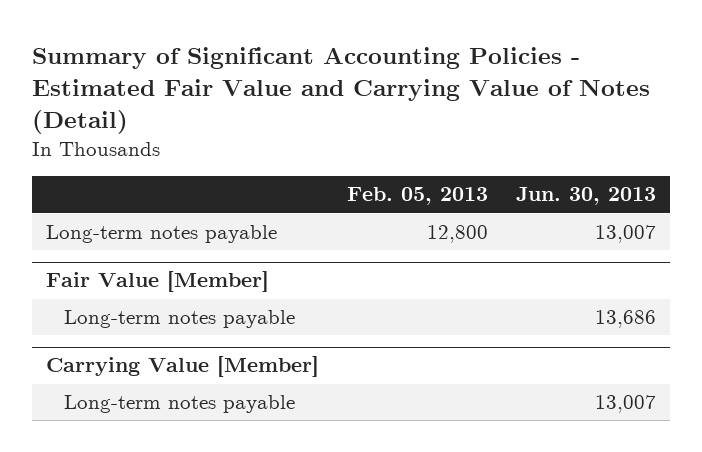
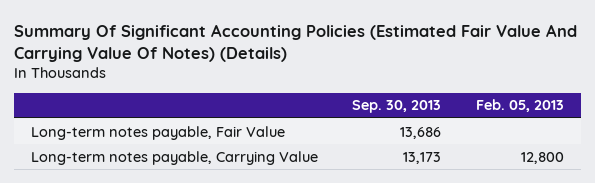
[32,47,651,134] Summary of Significant Accounting Policies - Estimated Fair Value and Carrying Value of Notes (Detail) -> [14,23,578,62] Summary Of Significant Accounting Policies (Estimated Fair Value And Carrying Value Of Notes) (Details)
[515,187,656,206] Jun. 30, 2013 -> none
none -> [352,100,442,114] Sep. 30, 2013
[46,271,270,293] Fair Value [Member] -> none
[63,310,295,329] Long-term notes payable -> none
[46,356,320,378] Carrying Value [Member] -> none
[63,395,295,414] Long-term notes payable -> none
none -> [31,125,286,140] Long-term notes payable, Fair Value
[46,225,278,244] Long-term notes payable -> [31,150,319,165] Long-term notes payable, Carrying Value

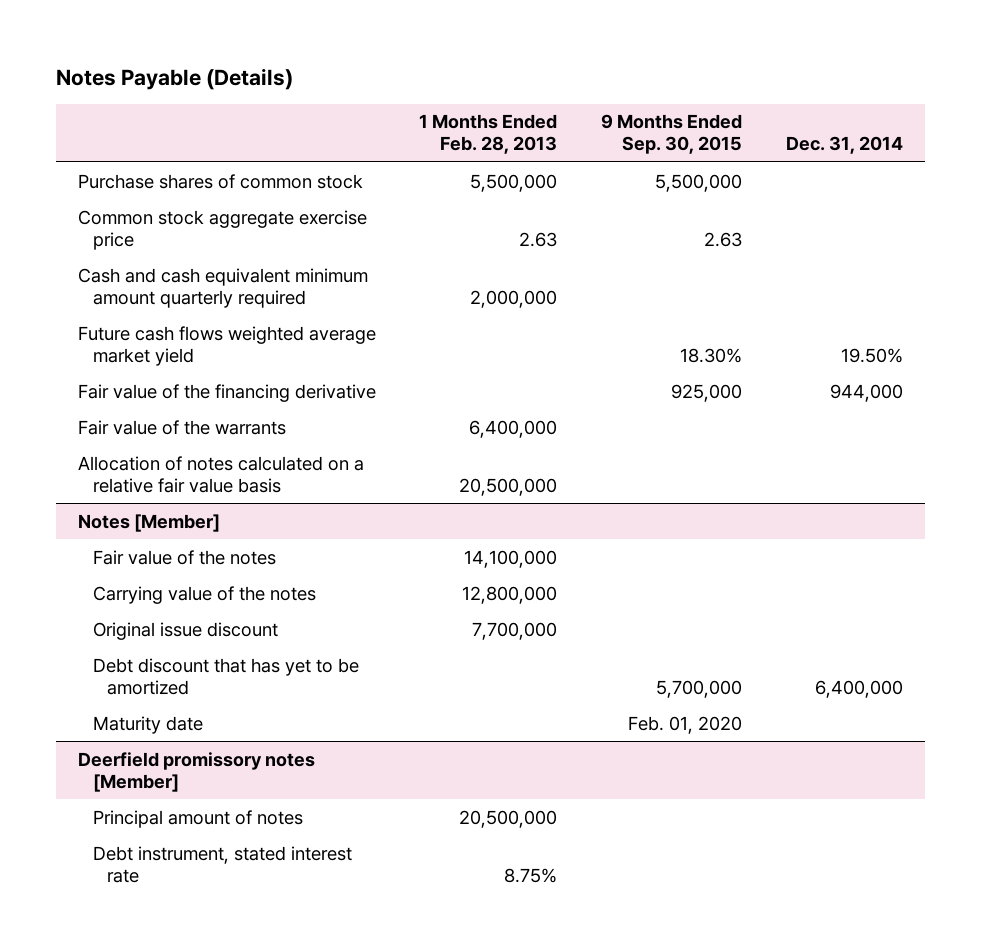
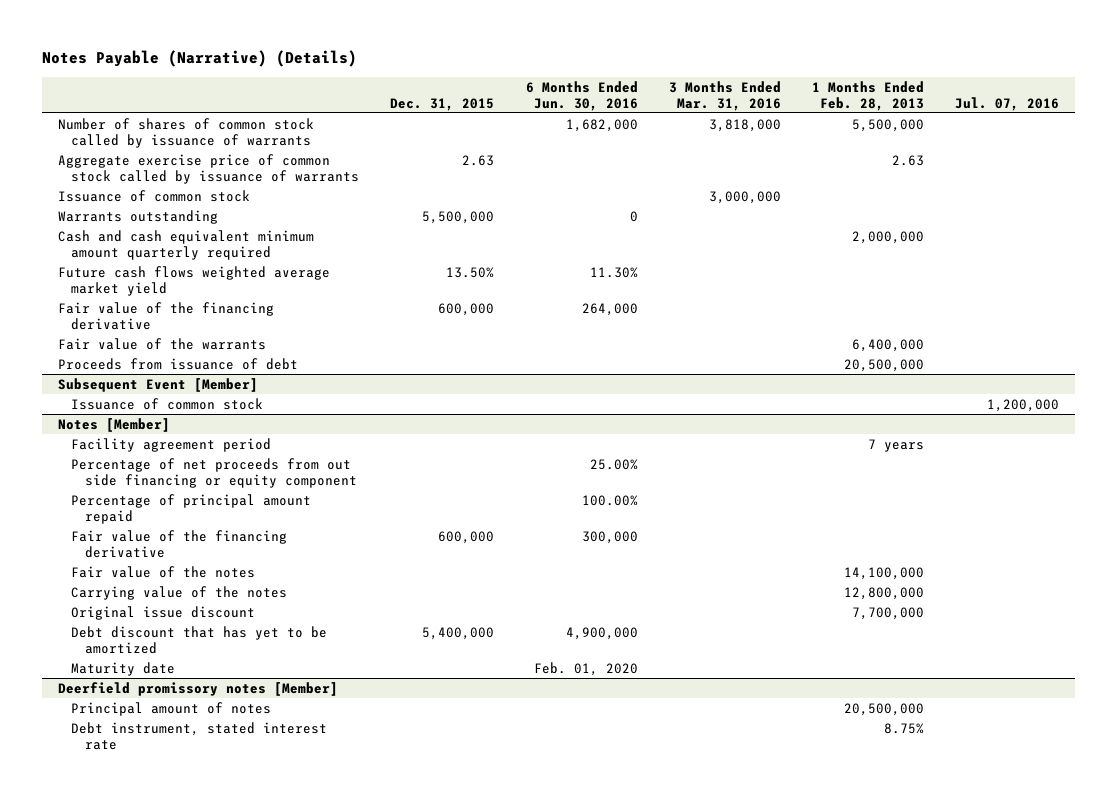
[55,67,293,90] Notes Payable (Details) -> [42,50,358,68] Notes Payable (Narrative) (Details)
[601,114,743,155] 9 Months Ended Sep. 30, 2015 -> none
[785,136,903,155] Dec. 31, 2014 -> none
none -> [390,97,495,111] Dec. 31, 2015
none -> [525,80,638,111] 6 Months Ended Jun. 30, 2016
none -> [668,80,781,111] 3 Months Ended Mar. 31, 2016
none -> [955,96,1060,111] Jul. 07, 2016
[77,173,363,189] Purchase shares of common stock -> [57,117,314,148] Number of shares of common stock called by issuance of warrants
[77,209,367,250] Common stock aggregate exercise price -> [57,153,360,184] Aggregate exercise price of common stock called by issuance of warrants
none -> [57,189,250,202] Issuance of common stock
none -> [57,209,218,224] Warrants outstanding
[77,455,364,493] Allocation of notes calculated on a relative fair value basis -> [57,357,298,370] Proceeds from issuance of debt
none -> [57,377,258,392] Subsequent Event [Member]
none -> [71,397,264,410] Issuance of common stock
none -> [71,437,272,452] Facility agreement period
none -> [71,457,357,488] Percentage of net proceeds from out side financing or equity component
none -> [71,493,312,524] Percentage of principal amount repaid
none -> [71,529,288,558] Fair value of the financing derivative

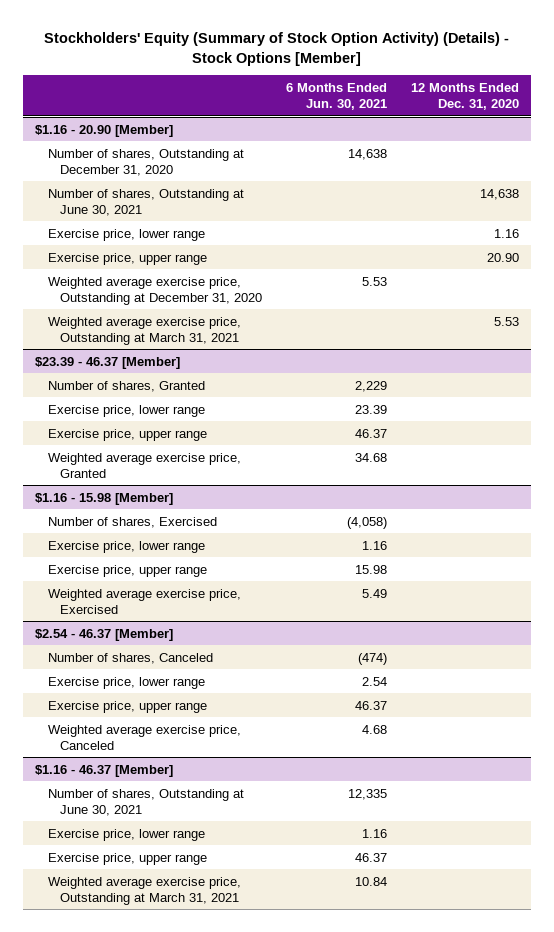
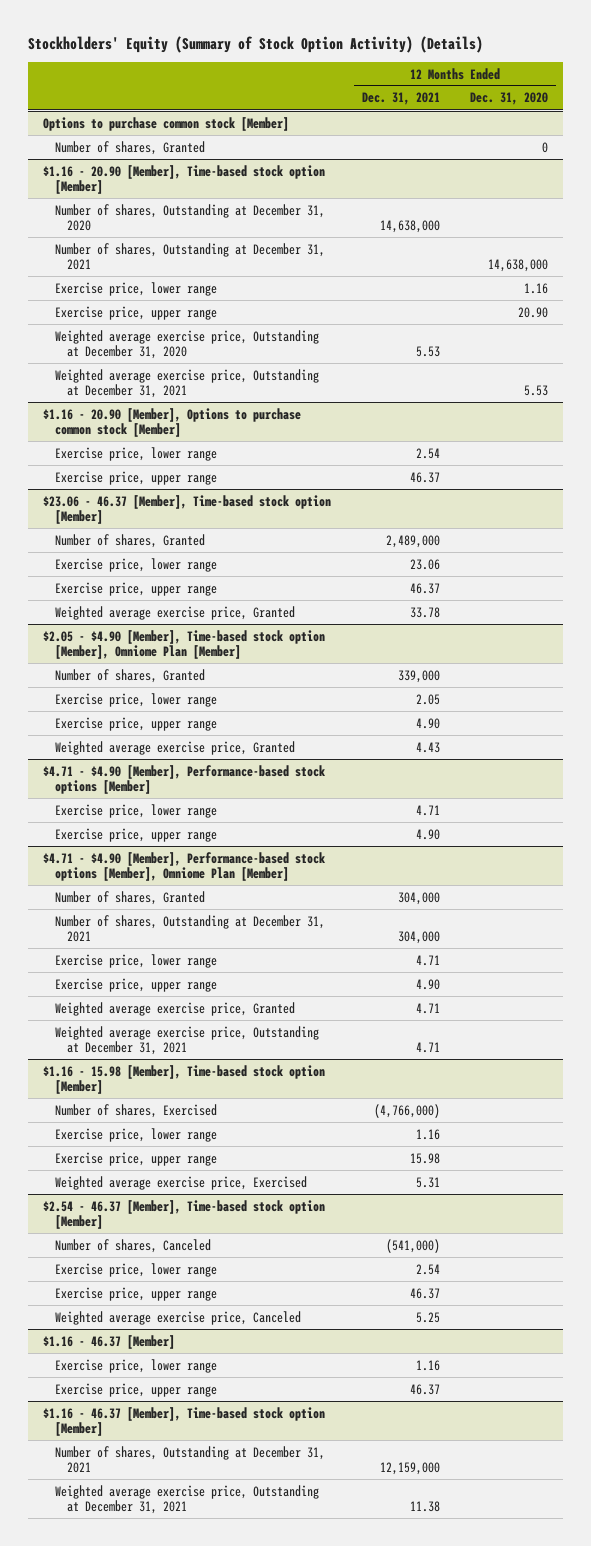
[43,31,509,66] Stockholders' Equity (Summary of Stock Option Activity) (Details) - Stock Options [Member] -> [27,35,483,53] Stockholders' Equity (Summary of Stock Option Activity) (Details)
[286,83,388,110] 6 Months Ended Jun. 30, 2021 -> none
none -> [361,92,440,106] Dec. 31, 2021
none -> [43,116,290,131] Options to purchase common stock [Member]
none -> [55,140,206,155] Number of shares, Granted
[34,124,173,137] $1.16 - 20.90 [Member] -> [43,164,326,195] $1.16 - 20.90 [Member], Time-based stock option [Member]
[47,188,244,216] Number of shares, Outstanding at June 30, 2021 -> [55,242,326,271] Number of shares, Outstanding at December 31, 2021
[479,188,519,200] 14,638 -> [488,259,549,273] 14,638,000
[34,356,180,369] $23.39 - 46.37 [Member] -> none
[47,380,205,392] Number of shares, Granted -> none
[47,404,205,417] Exercise price, lower range -> none
[47,428,207,441] Exercise price, upper range -> none
[47,452,241,478] Weighted average exercise price, Granted -> none
[47,316,241,345] Weighted average exercise price, Outstanding at March 31, 2021 -> [55,368,320,399] Weighted average exercise price, Outstanding at December 31, 2021
none -> [43,407,302,438] $1.16 - 20.90 [Member], Options to purchase common stock [Member]
none -> [55,446,218,461] Exercise price, lower range
none -> [55,470,218,485] Exercise price, upper range
none -> [43,494,332,525] $23.06 - 46.37 [Member], Time-based stock option [Member]
none -> [55,533,206,548] Number of shares, Granted
none -> [55,557,218,572] Exercise price, lower range
none -> [55,581,218,596] Exercise price, upper range
none -> [55,605,296,620] Weighted average exercise price, Granted
none -> [43,629,326,660] $2.05 - $4.90 [Member], Time-based stock option [Member], Omniome Plan [Member]
none -> [55,668,206,683] Number of shares, Granted
none -> [55,692,218,707] Exercise price, lower range
none -> [55,716,218,731] Exercise price, upper range
none -> [55,740,296,755] Weighted average exercise price, Granted
none -> [43,764,326,795] $4.71 - $4.90 [Member], Performance-based stock options [Member]
none -> [55,803,218,818] Exercise price, lower range
none -> [55,827,218,842] Exercise price, upper range
none -> [43,851,326,882] $4.71 - $4.90 [Member], Performance-based stock options [Member], Omniome Plan [Member]
none -> [55,890,206,905] Number of shares, Granted
none -> [55,914,326,943] Number of shares, Outstanding at December 31, 2021
none -> [55,953,218,968] Exercise price, lower range
none -> [55,977,218,992] Exercise price, upper range
none -> [55,1001,296,1016] Weighted average exercise price, Granted
none -> [55,1025,320,1056] Weighted average exercise price, Outstanding at December 31, 2021
[34,492,173,505] $1.16 - 15.98 [Member] -> [43,1064,326,1095] $1.16 - 15.98 [Member], Time-based stock option [Member]
[34,628,173,641] $2.54 - 46.37 [Member] -> [43,1199,326,1230] $2.54 - 46.37 [Member], Time-based stock option [Member]
[47,788,244,816] Number of shares, Outstanding at June 30, 2021 -> none
[47,876,241,905] Weighted average exercise price, Outstanding at March 31, 2021 -> none
none -> [43,1406,326,1437] $1.16 - 46.37 [Member], Time-based stock option [Member]
none -> [55,1445,326,1474] Number of shares, Outstanding at December 31, 2021
none -> [55,1484,320,1515] Weighted average exercise price, Outstanding at December 31, 2021

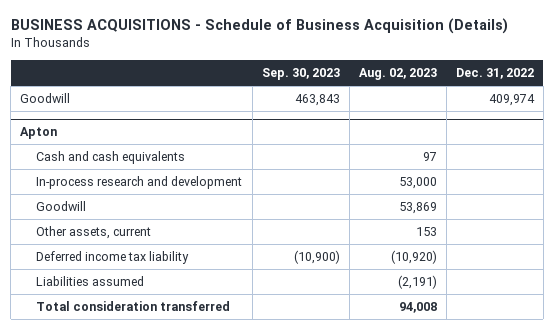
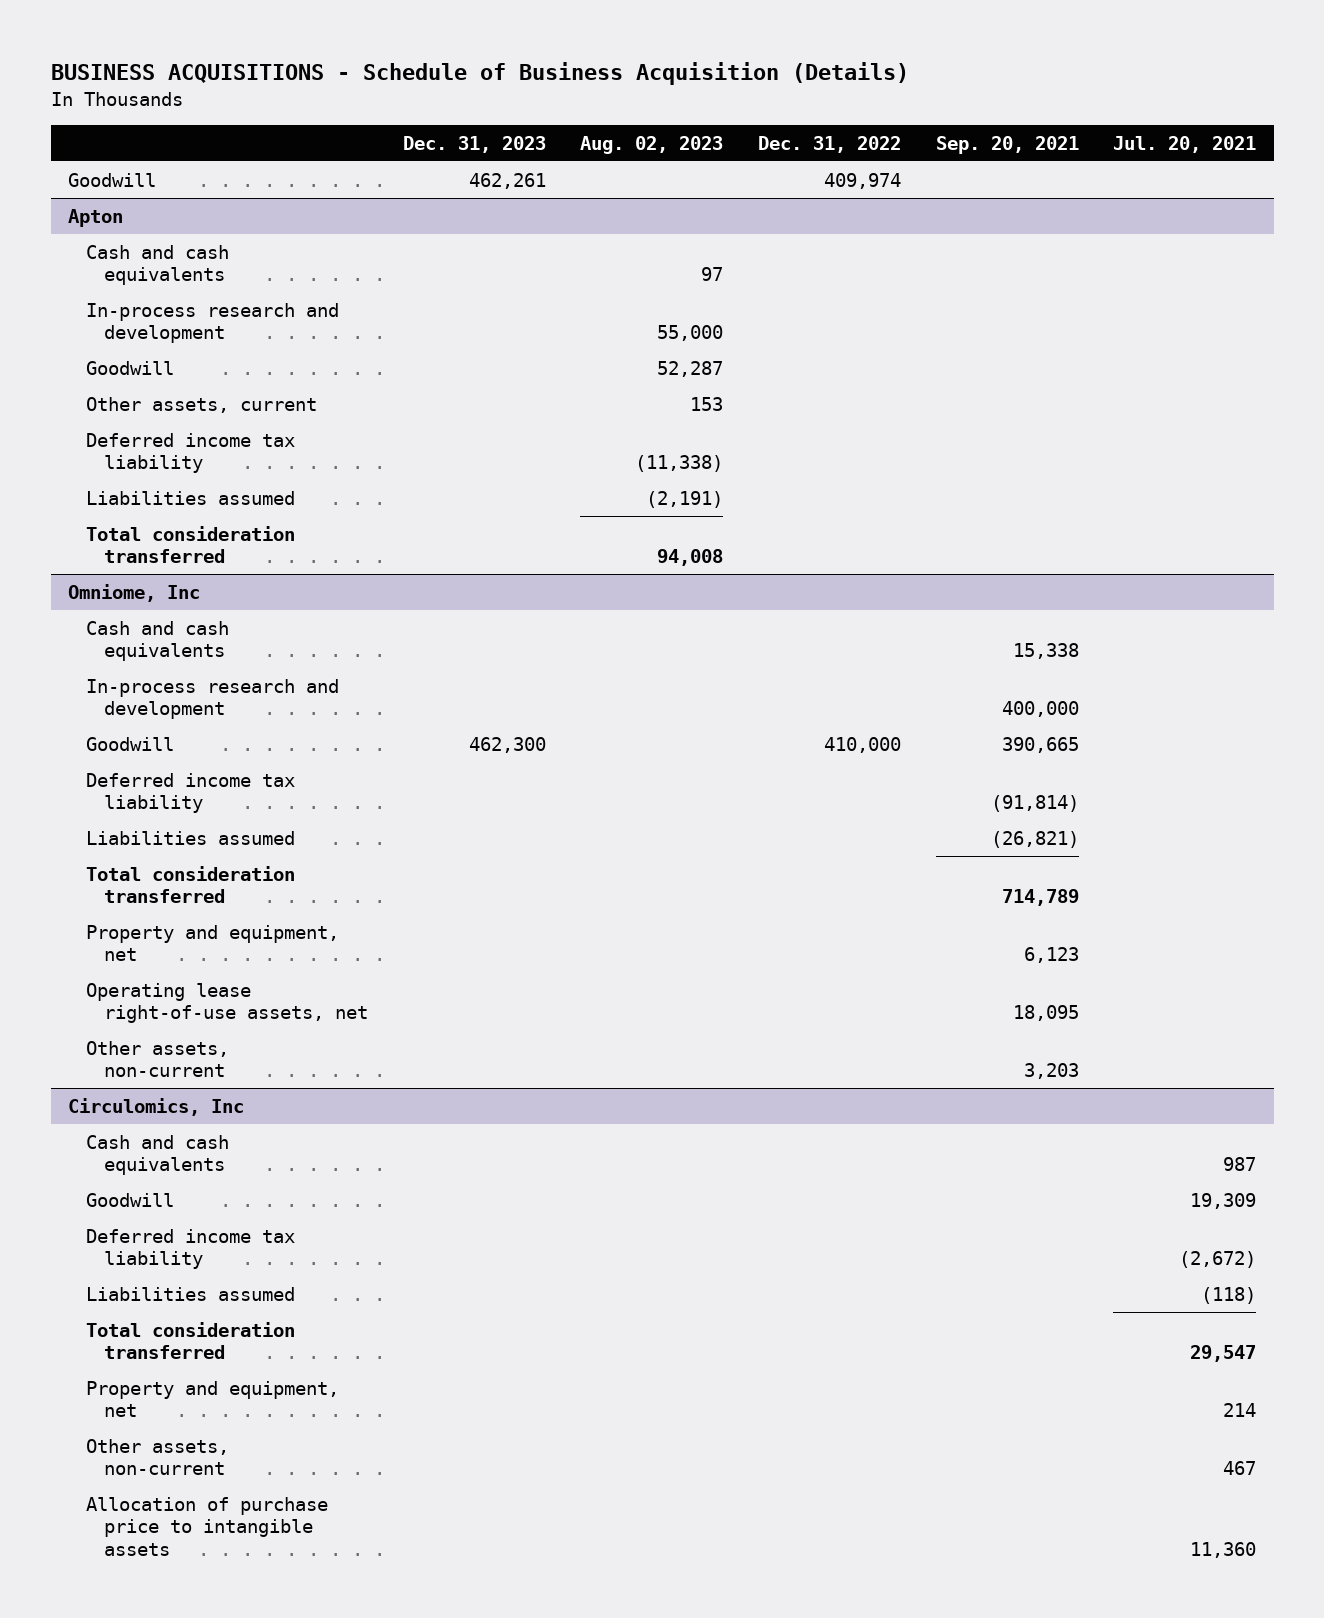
[261,67,340,80] Sep. 30, 2023 -> none
none -> [402,135,546,153] Dec. 31, 2023
none -> [935,135,1079,154] Sep. 20, 2021
none -> [1113,135,1257,153] Jul. 20, 2021
[398,177,437,190] 53,000 -> [657,325,724,342] 55,000
[398,202,437,215] 53,869 -> [657,361,724,378] 52,287
[390,250,437,265] (10,920) -> [635,455,724,473] (11,338)
none -> [68,584,201,603] Omniome, Inc
none -> [86,621,230,662] Cash and cash equivalents
none -> [86,679,340,720] In-process research and development
none -> [86,737,175,752] Goodwill
none -> [86,773,296,814] Deferred income tax liability
none -> [86,831,296,846] Liabilities assumed
none -> [86,866,296,904] Total consideration transferred
none -> [86,925,340,962] Property and equipment, net
none -> [86,983,368,1024] Operating lease right-of-use assets, net
none -> [86,1041,230,1078] Other assets, non-current
none -> [68,1098,245,1117] Circulomics, Inc
none -> [86,1135,230,1176] Cash and cash equivalents
none -> [86,1193,175,1208] Goodwill
none -> [86,1229,296,1270] Deferred income tax liability
none -> [86,1287,296,1302] Liabilities assumed
none -> [86,1322,296,1360] Total consideration transferred
none -> [86,1381,340,1418] Property and equipment, net
none -> [86,1439,230,1476] Other assets, non-current
none -> [86,1497,329,1556] Allocation of purchase price to intangible assets

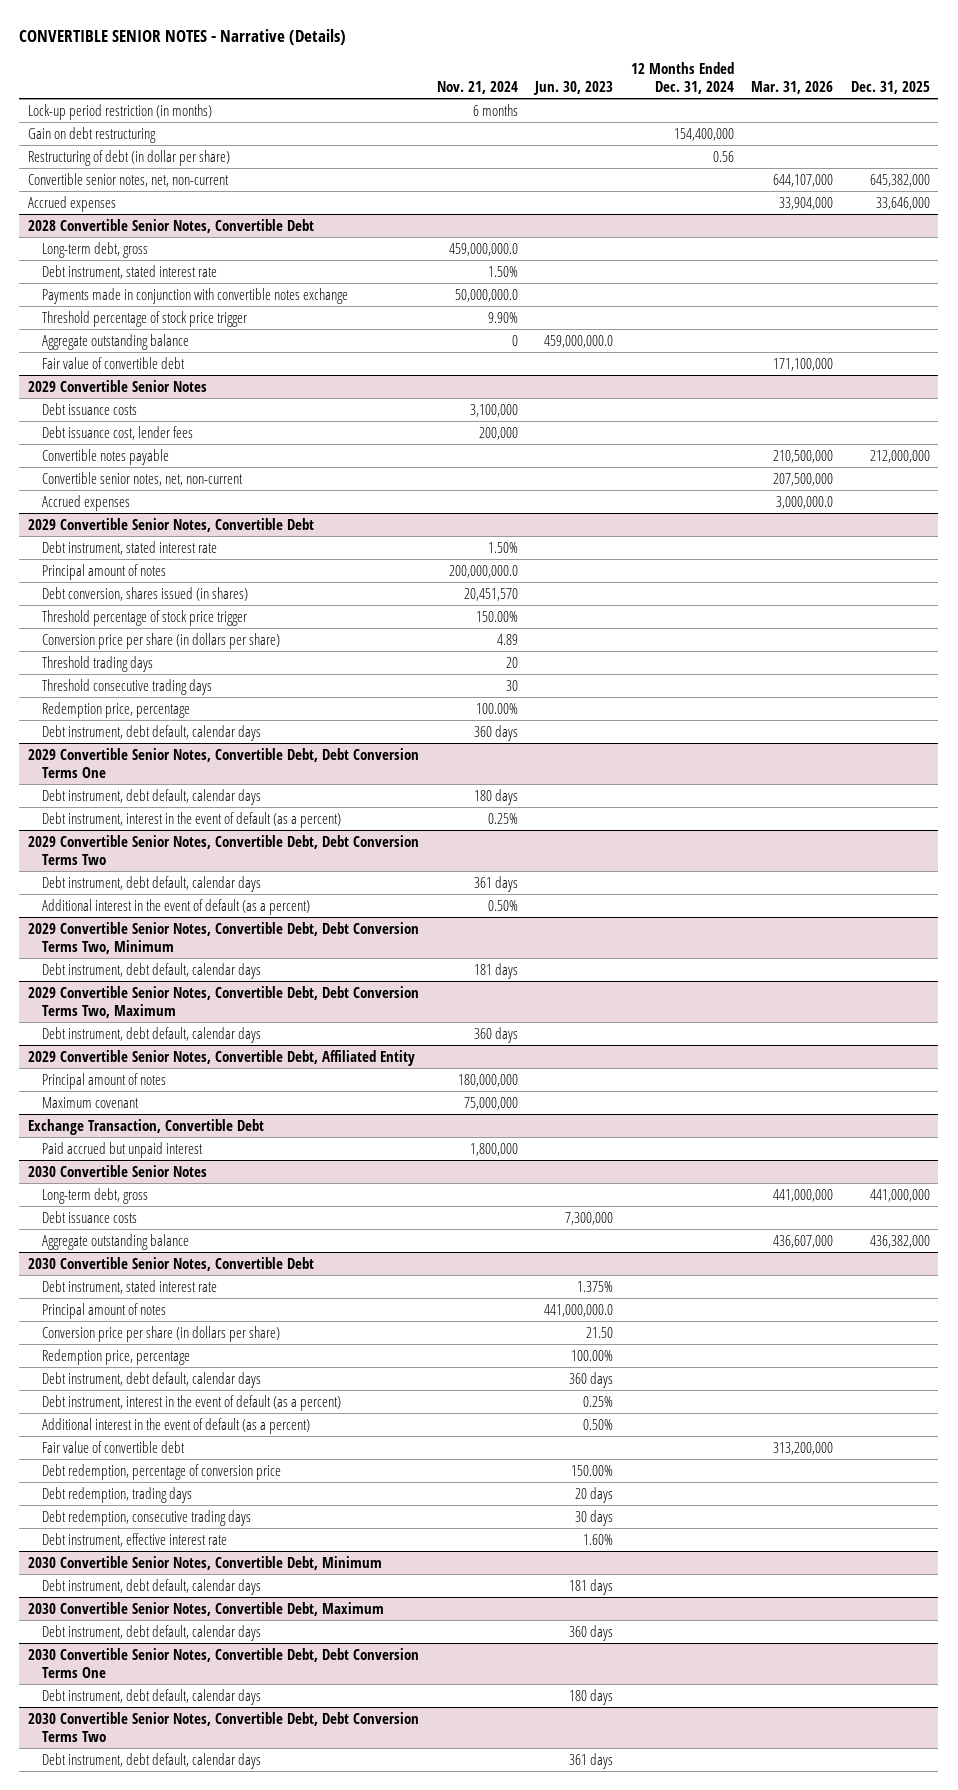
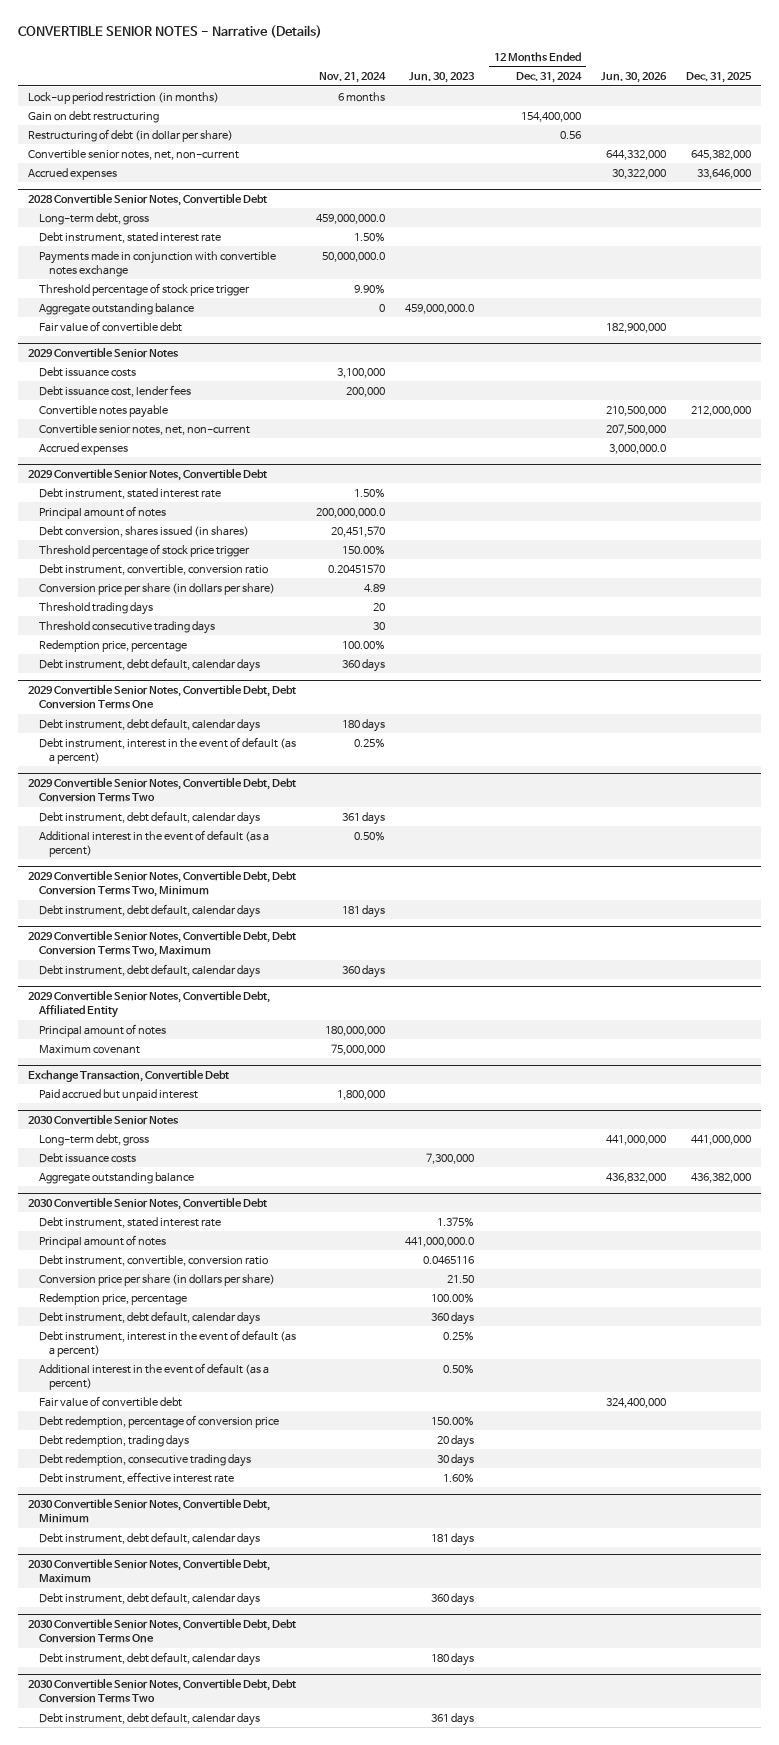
[751,80,834,94] Mar. 31, 2026 -> none
none -> [601,72,668,84] Jun. 30, 2026
none -> [38,563,268,575] Debt instrument, convertible, conversion ratio
none -> [38,1254,268,1266] Debt instrument, convertible, conversion ratio

